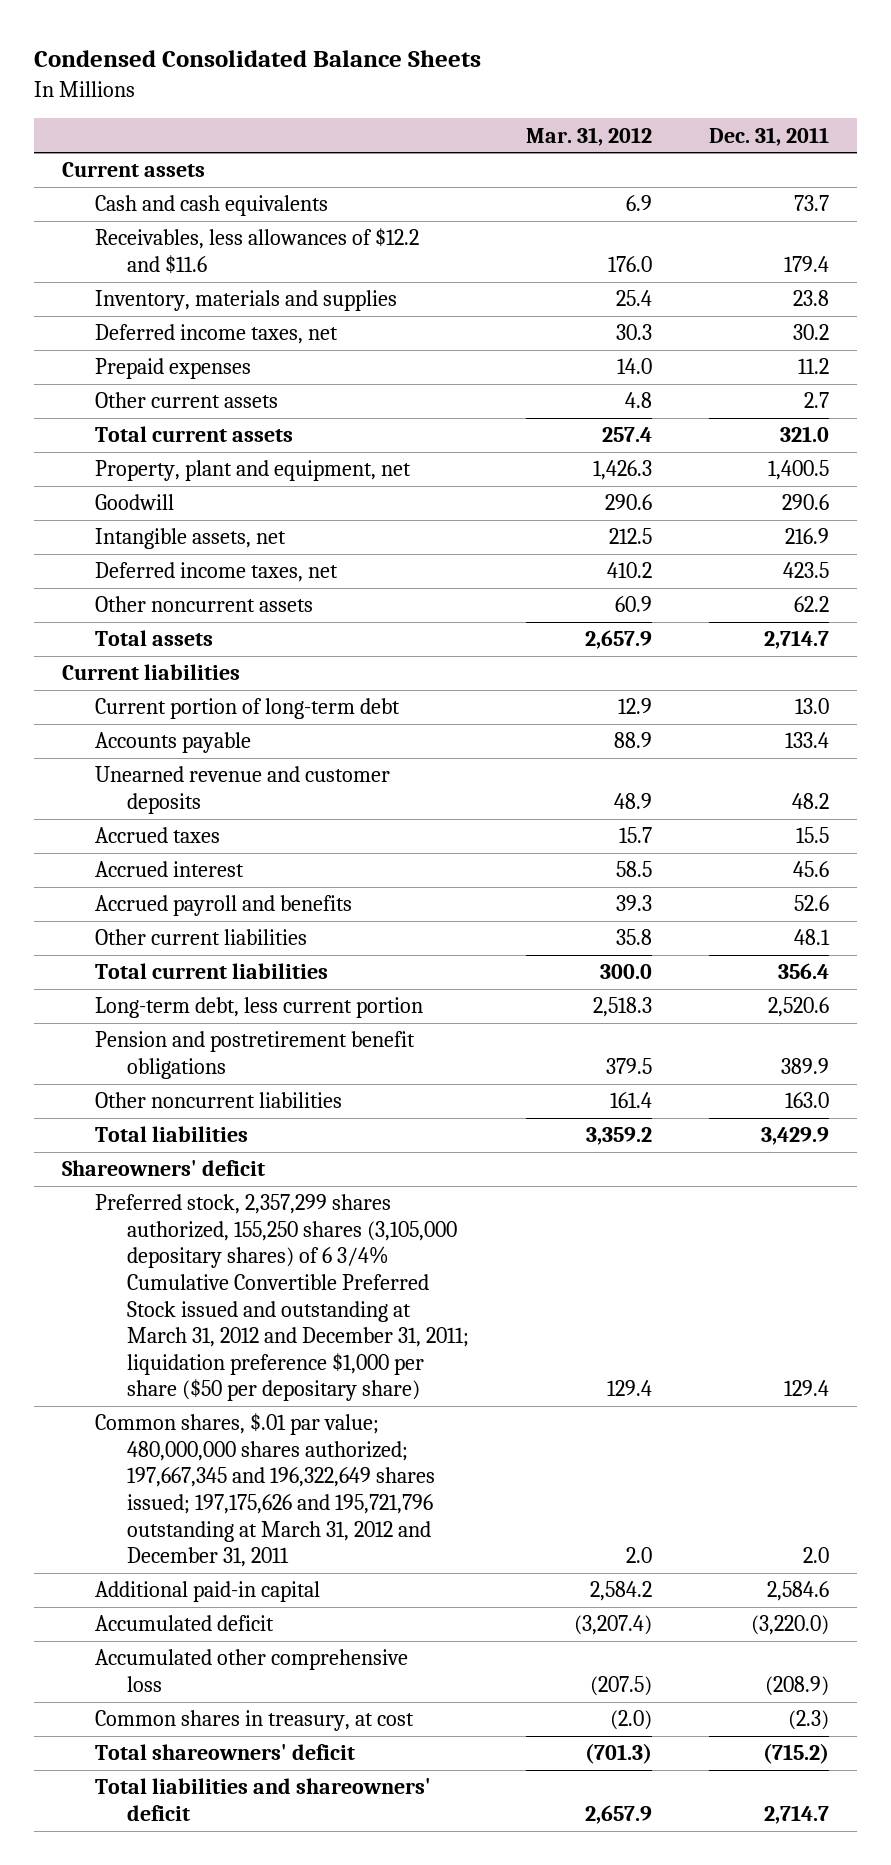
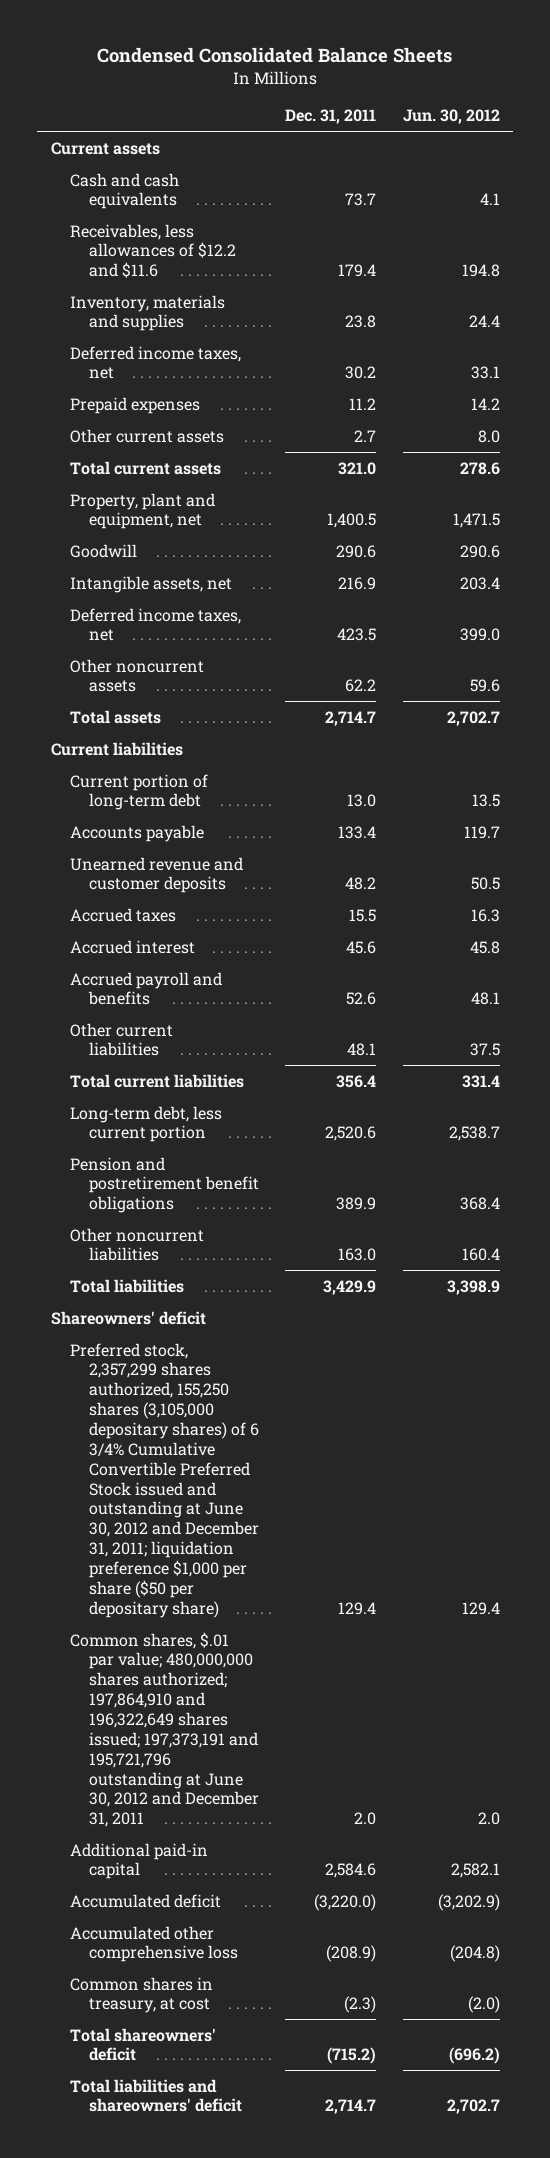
[526,126,653,146] Mar. 31, 2012 -> none
none -> [402,109,500,125] Jun. 30, 2012
[94,1194,470,1402] Preferred stock, 2,357,299 shares authorized, 155,250 shares (3,105,000 depositary shares) of 6 3/4% Cumulative Convertible Preferred Stock issued and outstanding at March 31, 2012 and December 31, 2011; liquidation preference $1,000 per share ($50 per depositary share) -> [69,1342,259,1618] Preferred stock, 2,357,299 shares authorized, 155,250 shares (3,105,000 depositary shares) of 6 3/4% Cumulative Convertible Preferred Stock issued and outstanding at June 30, 2012 and December 31, 2011; liquidation preference $1,000 per share ($50 per depositary share)
[94,1413,436,1568] Common shares, $.01 par value; 480,000,000 shares authorized; 197,667,345 and 196,322,649 shares issued; 197,175,626 and 195,721,796 outstanding at March 31, 2012 and December 31, 2011 -> [69,1631,259,1828] Common shares, $.01 par value; 480,000,000 shares authorized; 197,864,910 and 196,322,649 shares issued; 197,373,191 and 195,721,796 outstanding at June 30, 2012 and December 31, 2011

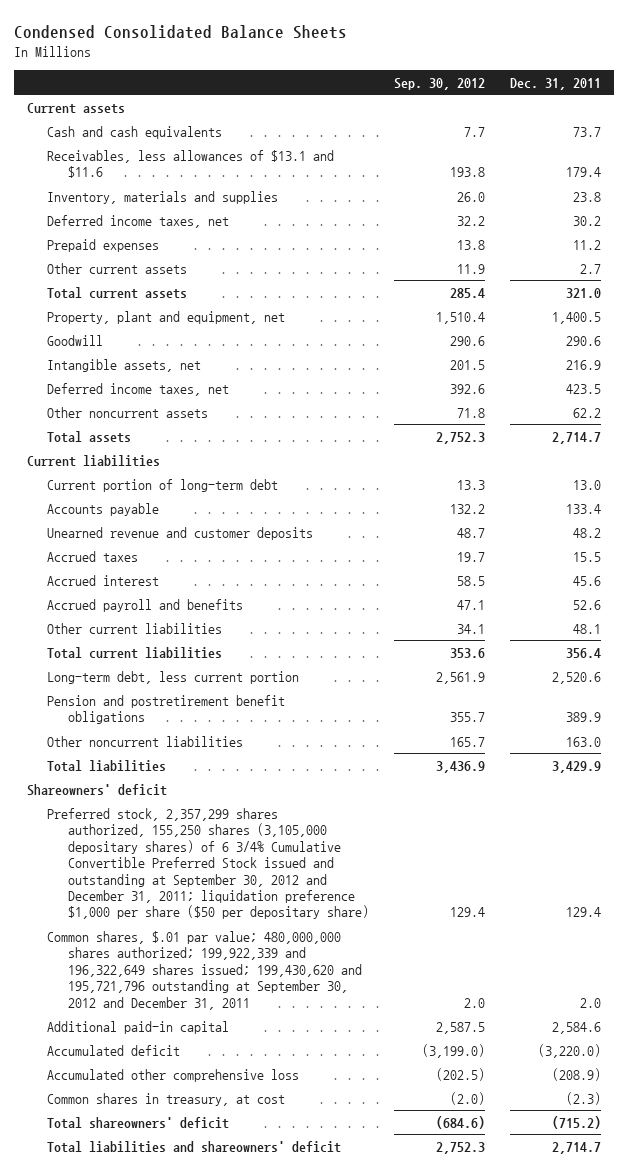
[402,109,500,125] Jun. 30, 2012 -> none
none -> [393,77,485,90] Sep. 30, 2012
[69,223,236,279] Receivables, less allowances of $12.2 and $11.6 -> [47,149,335,179] Receivables, less allowances of $13.1 and $11.6
[69,1342,259,1618] Preferred stock, 2,357,299 shares authorized, 155,250 shares (3,105,000 depositary shares) of 6 3/4% Cumulative Convertible Preferred Stock issued and outstanding at June 30, 2012 and December 31, 2011; liquidation preference $1,000 per share ($50 per depositary share) -> [47,807,369,920] Preferred stock, 2,357,299 shares authorized, 155,250 shares (3,105,000 depositary shares) of 6 3/4% Cumulative Convertible Preferred Stock issued and outstanding at September 30, 2012 and December 31, 2011; liquidation preference $1,000 per share ($50 per depositary share)
[69,1631,259,1828] Common shares, $.01 par value; 480,000,000 shares authorized; 197,864,910 and 196,322,649 shares issued; 197,373,191 and 195,721,796 outstanding at June 30, 2012 and December 31, 2011 -> [47,930,362,1010] Common shares, $.01 par value; 480,000,000 shares authorized; 199,922,339 and 196,322,649 shares issued; 199,430,620 and 195,721,796 outstanding at September 30, 2012 and December 31, 2011

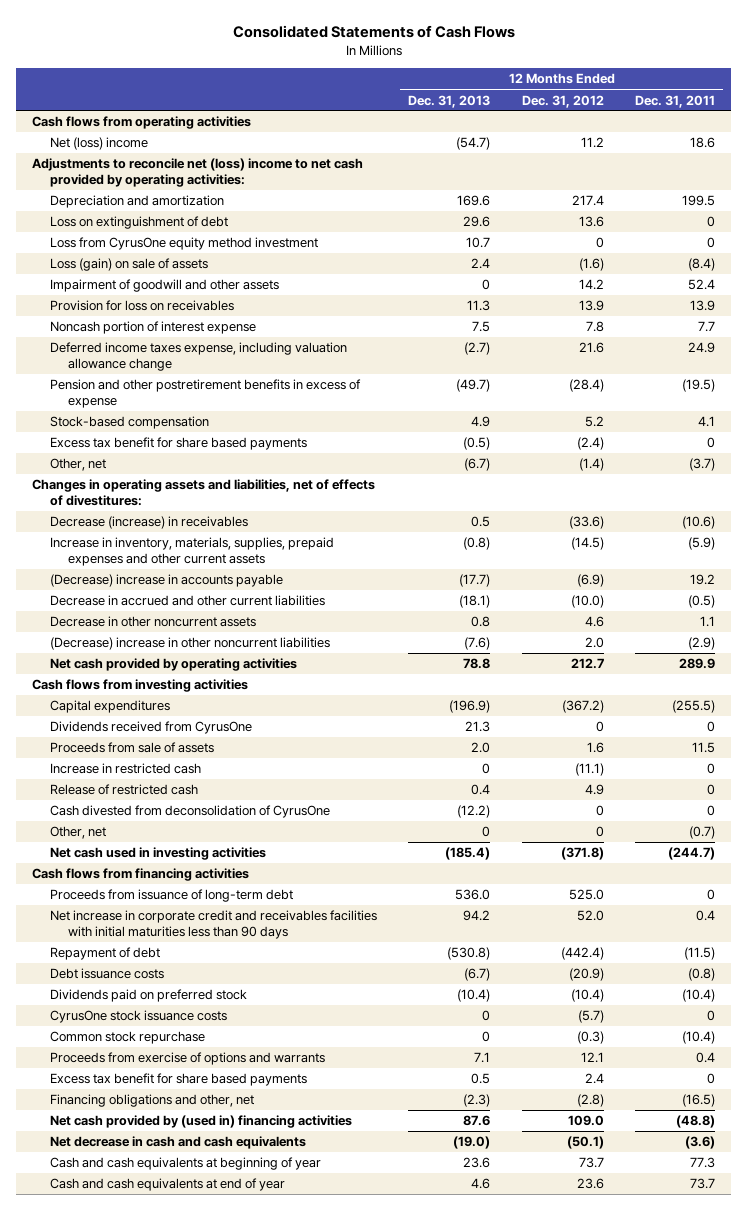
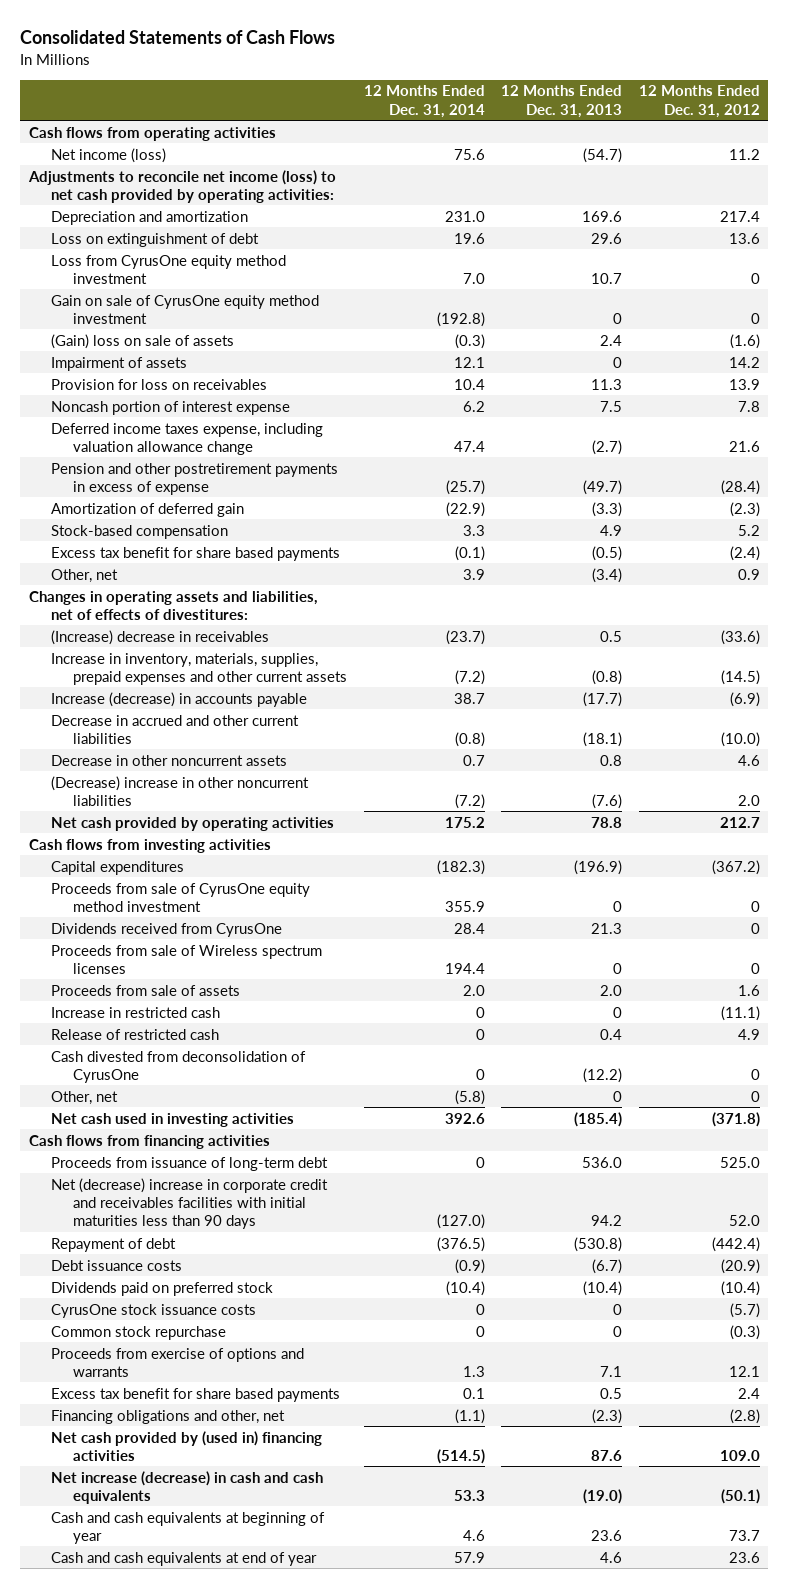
[635,94,716,108] Dec. 31, 2011 -> none
none -> [363,85,485,118] 12 Months Ended Dec. 31, 2014
[49,137,148,151] Net (loss) income -> [51,147,167,163] Net income (loss)
[32,158,364,188] Adjustments to reconcile net (loss) income to net cash provided by operating activities: -> [27,169,336,203] Adjustments to reconcile net income (loss) to net cash provided by operating activities:
none -> [51,294,320,324] Gain on sale of CyrusOne equity method investment
[49,258,208,272] Loss (gain) on sale of assets -> [51,333,235,349] (Gain) loss on sale of assets
[49,279,279,293] Impairment of goodwill and other assets -> [51,356,188,371] Impairment of assets
[49,379,361,409] Pension and other postretirement benefits in excess of expense -> [51,462,339,495] Pension and other postretirement payments in excess of expense
none -> [51,502,245,517] Amortization of deferred gain
[464,458,491,472] (6.7) -> [592,567,623,583] (3.4)
[578,458,604,472] (1.4) -> [738,568,761,580] 0.9
[49,516,248,530] Decrease (increase) in receivables -> [51,629,270,645] (Increase) decrease in receivables
[49,574,283,588] (Decrease) increase in accounts payable -> [51,691,308,707] Increase (decrease) in accounts payable
none -> [51,882,311,912] Proceeds from sale of CyrusOne equity method investment
none -> [51,944,323,974] Proceeds from sale of Wireless spectrum licenses
[49,910,377,940] Net increase in corporate credit and receivables facilities with initial maturities less than 90 days -> [51,1177,329,1230] Net (decrease) increase in corporate credit and receivables facilities with initial maturities less than 90 days
[49,1136,306,1150] Net decrease in cash and cash equivalents -> [51,1470,324,1504] Net increase (decrease) in cash and cash equivalents

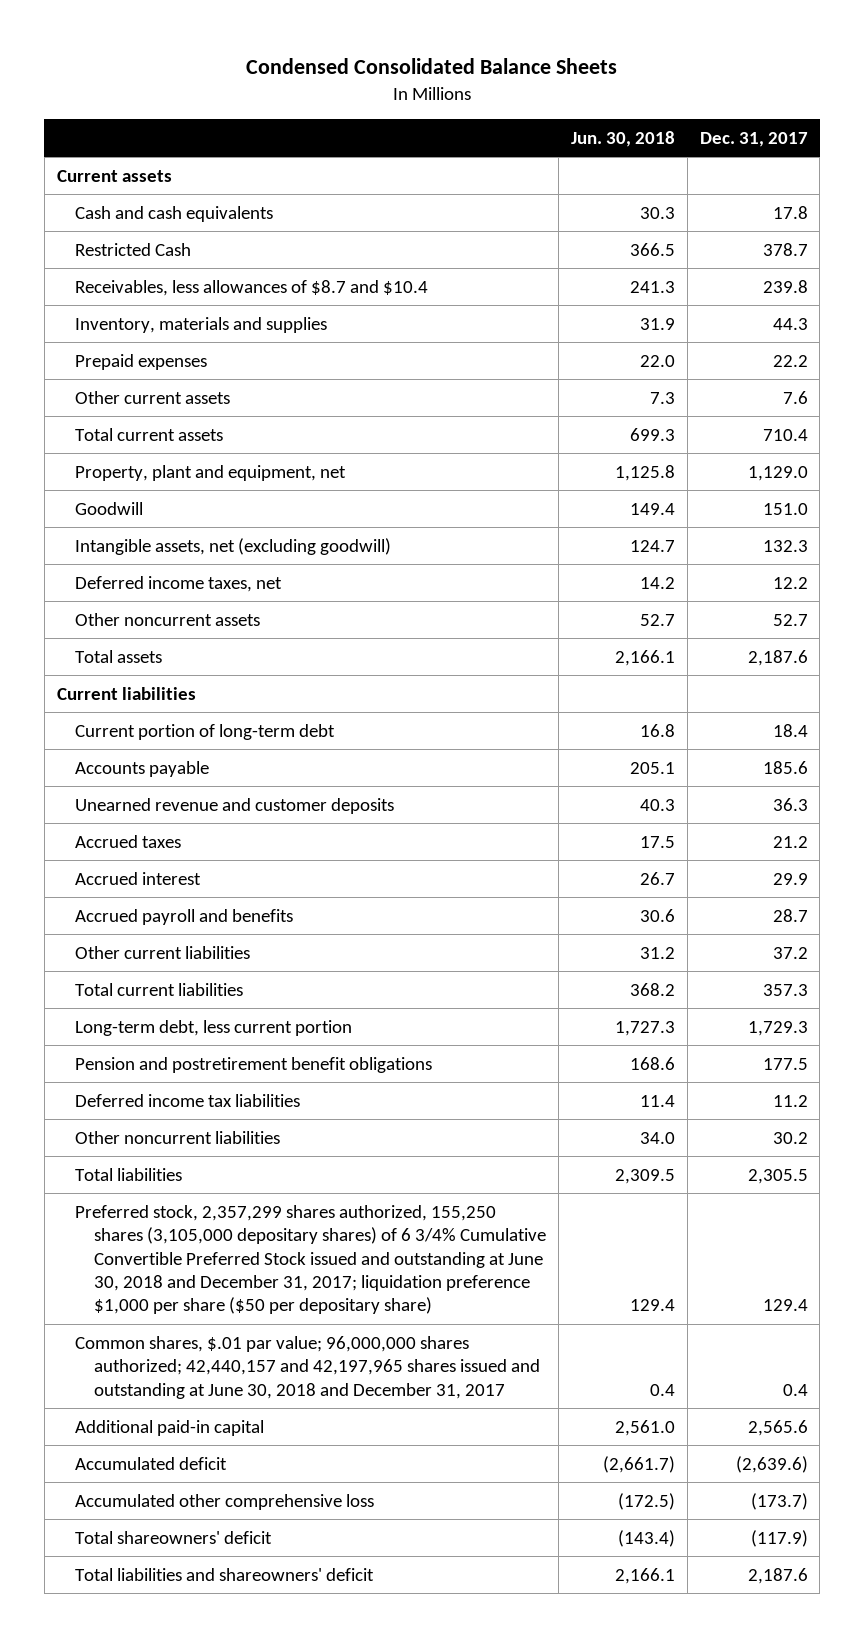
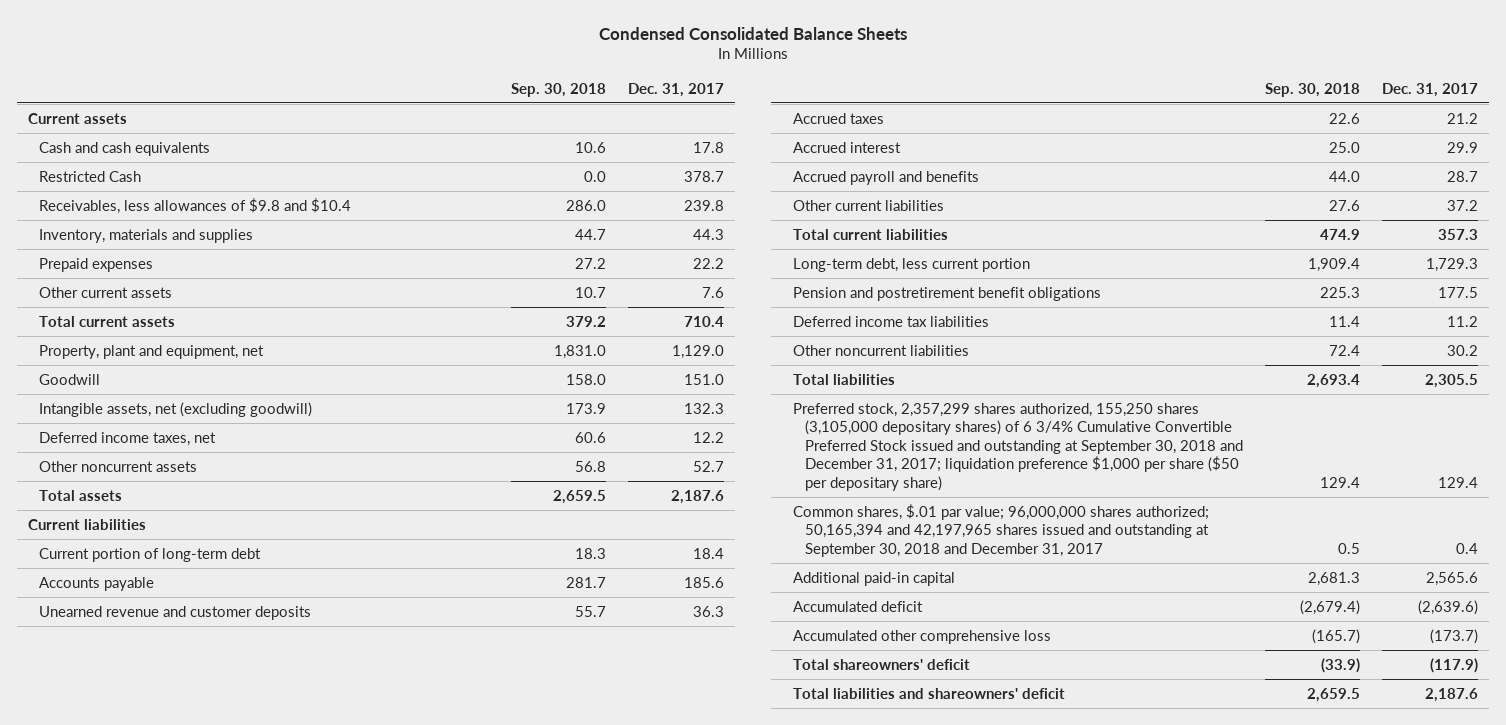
[570,131,675,148] Jun. 30, 2018 -> none
none -> [510,82,606,97] Sep. 30, 2018
[75,279,429,296] Receivables, less allowances of $8.7 and $10.4 -> [39,197,352,214] Receivables, less allowances of $9.8 and $10.4
[75,1204,546,1315] Preferred stock, 2,357,299 shares authorized, 155,250 shares (3,105,000 depositary shares) of 6 3/4% Cumulative Convertible Preferred Stock issued and outstanding at June 30, 2018 and December 31, 2017; liquidation preference $1,000 per share ($50 per depositary share) -> [793,402,1243,491] Preferred stock, 2,357,299 shares authorized, 155,250 shares (3,105,000 depositary shares) of 6 3/4% Cumulative Convertible Preferred Stock issued and outstanding at September 30, 2018 and December 31, 2017; liquidation preference $1,000 per share ($50 per depositary share)
[75,1335,540,1399] Common shares, $.01 par value; 96,000,000 shares authorized; 42,440,157 and 42,197,965 shares issued and outstanding at June 30, 2018 and December 31, 2017 -> [793,503,1210,557] Common shares, $.01 par value; 96,000,000 shares authorized; 50,165,394 and 42,197,965 shares issued and outstanding at September 30, 2018 and December 31, 2017

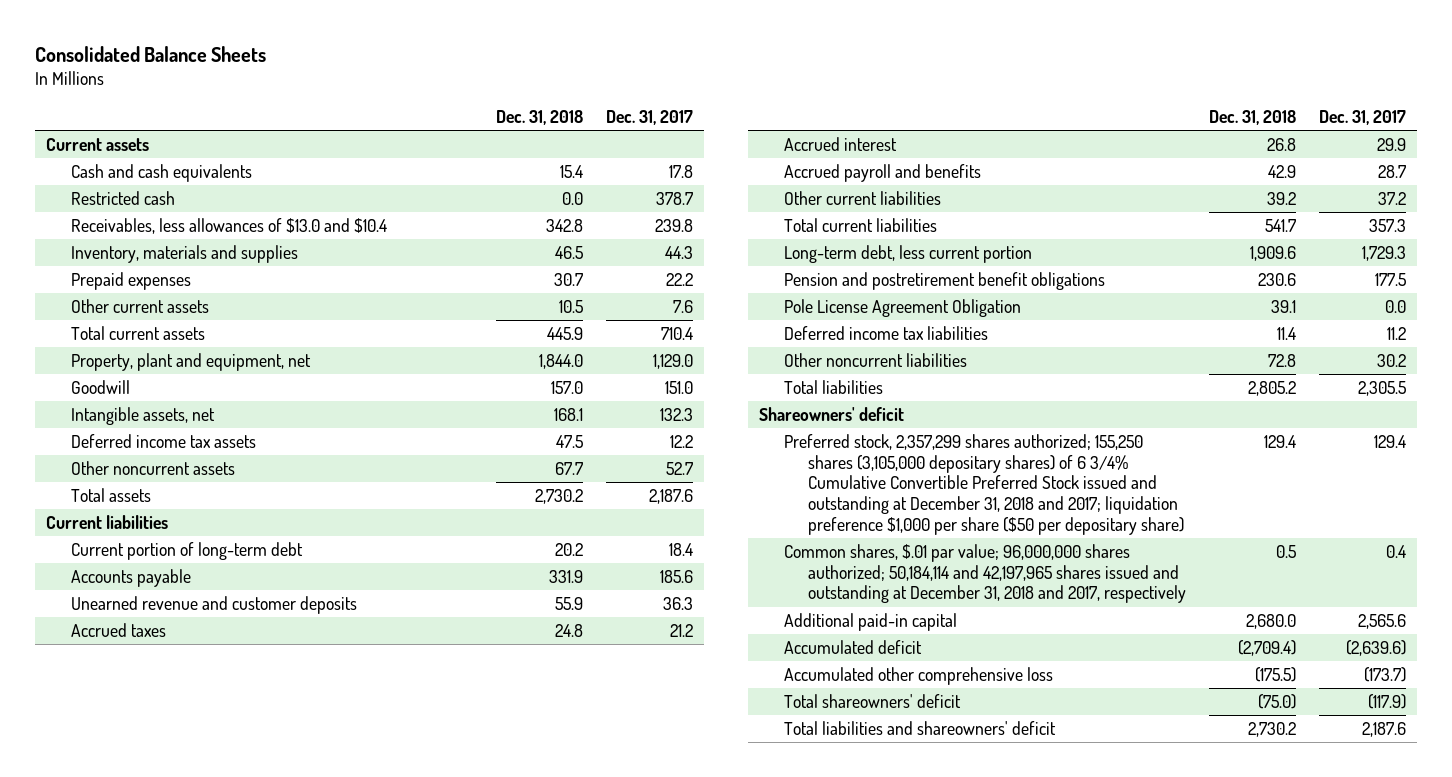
[598,26,907,40] Condensed Consolidated Balance Sheets -> [34,45,266,62] Consolidated Balance Sheets
[510,82,606,97] Sep. 30, 2018 -> none
none -> [495,109,583,125] Dec. 31, 2018
[39,170,142,182] Restricted Cash -> [70,191,175,206] Restricted cash
[39,197,352,214] Receivables, less allowances of $9.8 and $10.4 -> [70,218,387,235] Receivables, less allowances of $13.0 and $10.4
[39,401,313,417] Intangible assets, net (excluding goodwill) -> [70,407,215,426] Intangible assets, net
[39,431,217,446] Deferred income taxes, net -> [70,434,256,449] Deferred income tax assets
none -> [783,299,1021,318] Pole License Agreement Obligation
none -> [759,407,905,422] Shareowners' deficit
[793,402,1243,491] Preferred stock, 2,357,299 shares authorized, 155,250 shares (3,105,000 depositary shares) of 6 3/4% Cumulative Convertible Preferred Stock issued and outstanding at September 30, 2018 and December 31, 2017; liquidation preference $1,000 per share ($50 per depositary share) -> [783,434,1185,535] Preferred stock, 2,357,299 shares authorized; 155,250 shares (3,105,000 depositary shares) of 6 3/4% Cumulative Convertible Preferred Stock issued and outstanding at December 31, 2018 and 2017; liquidation preference $1,000 per share ($50 per depositary share)
[793,503,1210,557] Common shares, $.01 par value; 96,000,000 shares authorized; 50,165,394 and 42,197,965 shares issued and outstanding at September 30, 2018 and December 31, 2017 -> [783,544,1187,604] Common shares, $.01 par value; 96,000,000 shares authorized; 50,184,114 and 42,197,965 shares issued and outstanding at December 31, 2018 and 2017, respectively

